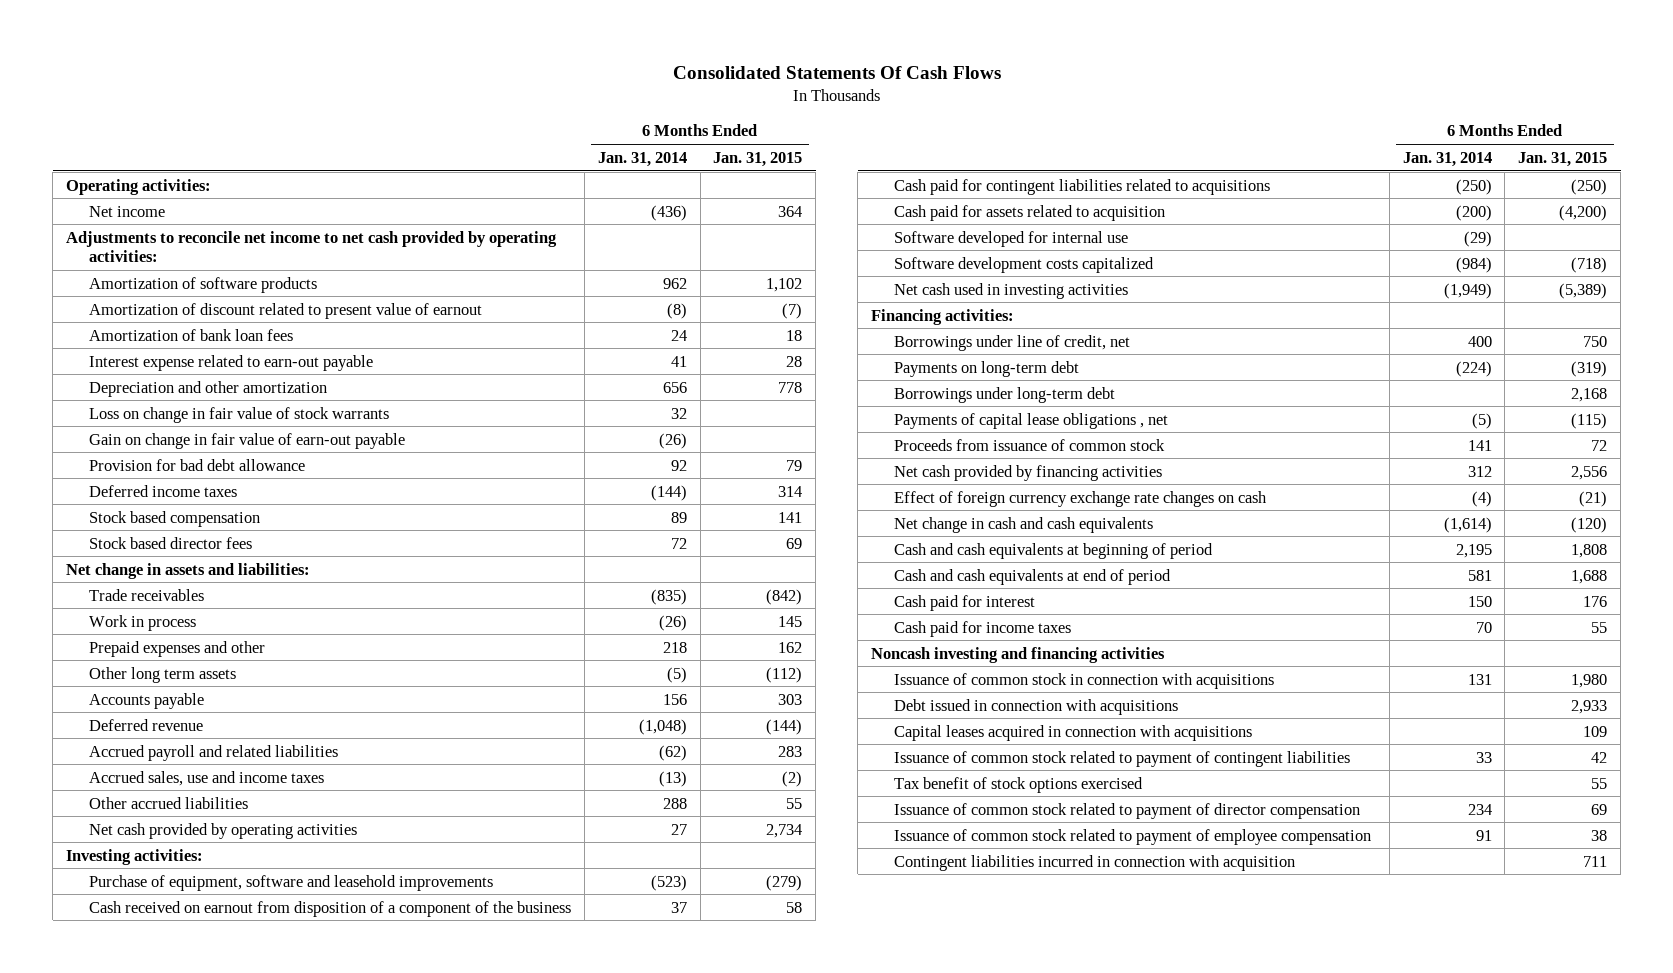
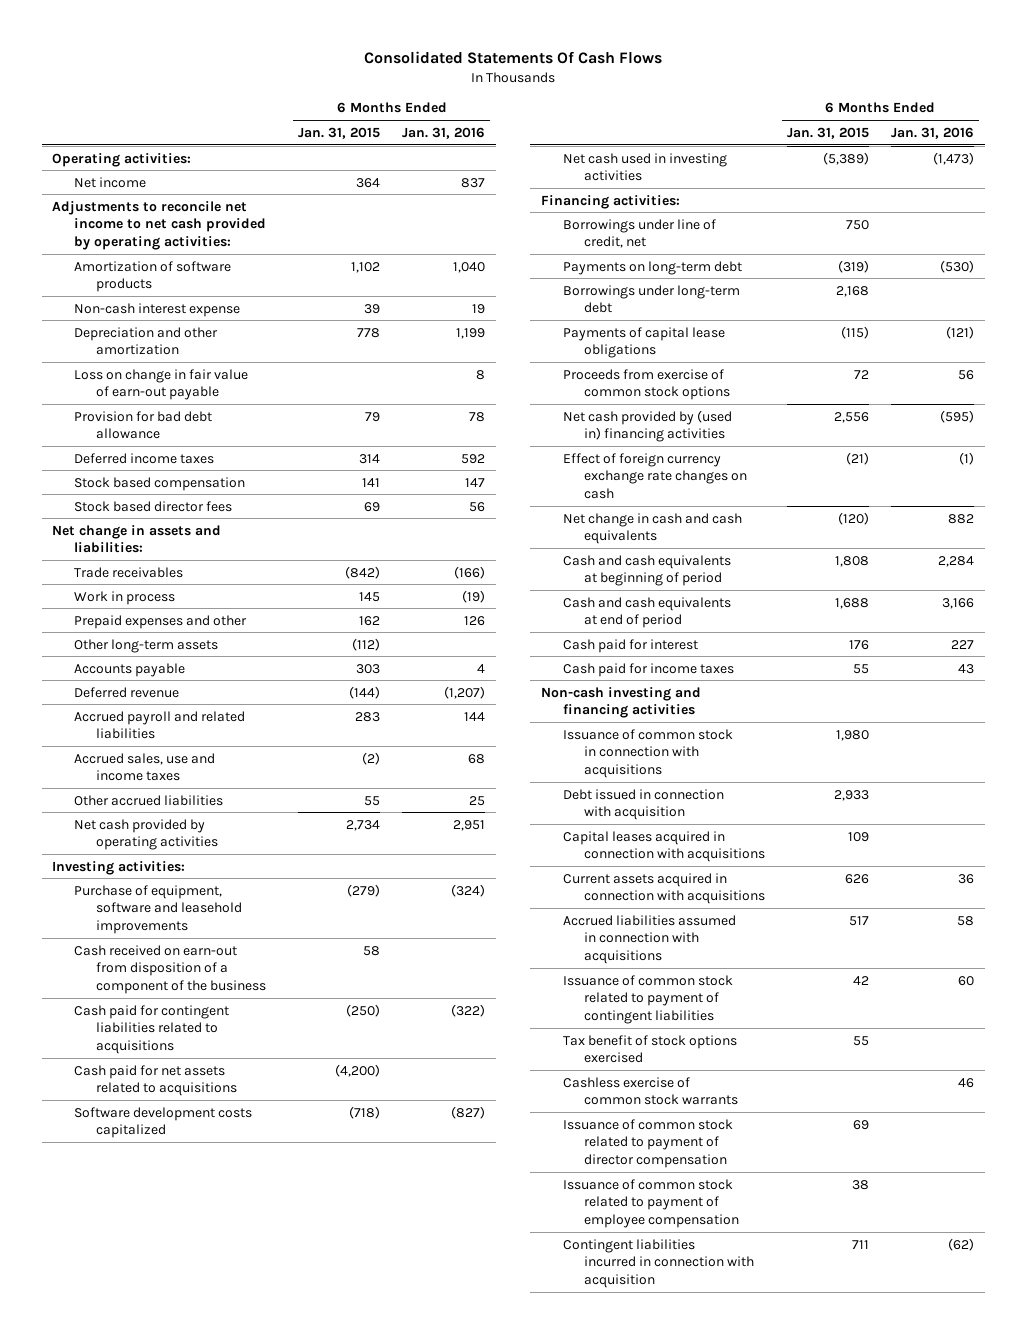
[597,151,687,167] Jan. 31, 2014 -> none
none -> [401,126,485,139] Jan. 31, 2016
[89,302,483,319] Amortization of discount related to present value of earnout -> none
[89,328,294,341] Amortization of bank loan fees -> none
[89,354,374,371] Interest expense related to earn-out payable -> none
none -> [73,302,240,317] Non-cash interest expense
[89,406,390,423] Loss on change in fair value of stock warrants -> none
[89,432,406,449] Gain on change in fair value of earn-out payable -> [73,368,248,401] Loss on change in fair value of earn-out payable
[89,666,237,683] Other long term assets -> [73,638,218,653] Other long-term assets
[89,900,572,917] Cash received on earnout from disposition of a component of the business -> [73,944,266,994] Cash received on earn-out from disposition of a component of the business
[894,230,1129,247] Software developed for internal use -> none
[894,204,1166,221] Cash paid for assets related to acquisition -> [73,1064,237,1097] Cash paid for net assets related to acquisitions
[894,412,1169,429] Payments of capital lease obligations , net -> [562,326,725,359] Payments of capital lease obligations
[894,438,1166,451] Proceeds from issuance of common stock -> [562,368,731,401] Proceeds from exercise of common stock options
[894,464,1163,481] Net cash provided by financing activities -> [562,409,732,443] Net cash provided by (used in) financing activities
[870,646,1165,663] Noncash investing and financing activities -> [541,686,702,719] Non-cash investing and financing activities
[894,698,1179,715] Debt issued in connection with acquisitions -> [562,788,724,821] Debt issued in connection with acquisition
none -> [562,872,766,905] Current assets acquired in connection with acquisitions
none -> [562,914,736,964] Accrued liabilities assumed in connection with acquisitions
none -> [562,1076,739,1106] Cashless exercise of common stock warrants

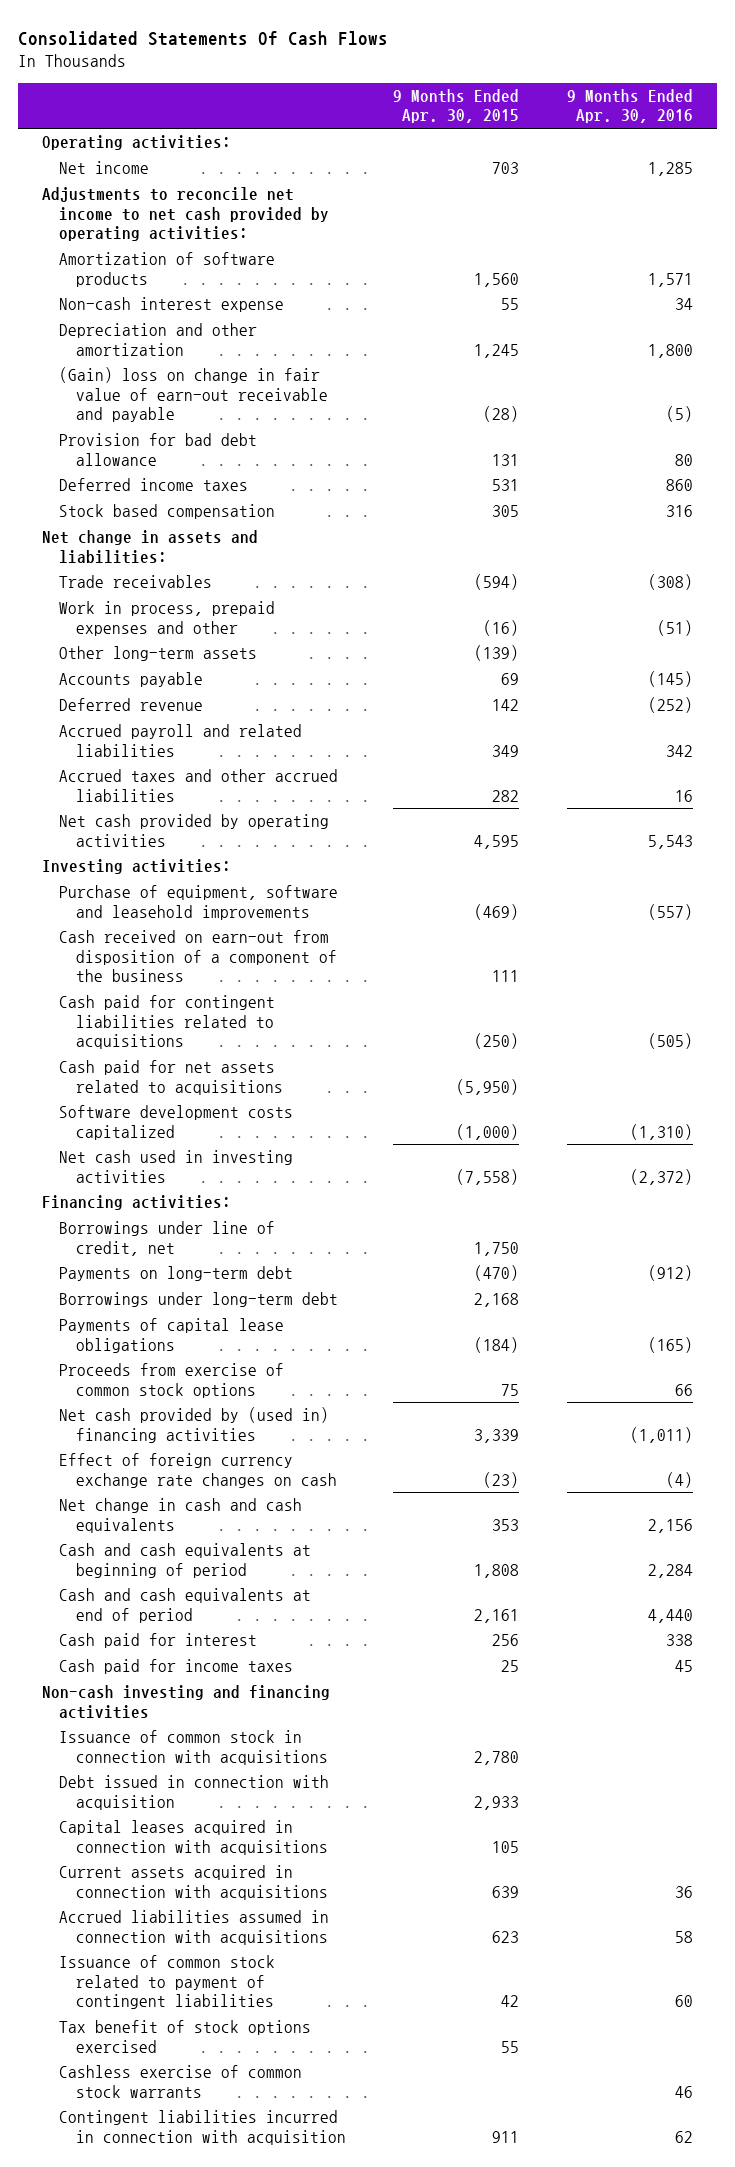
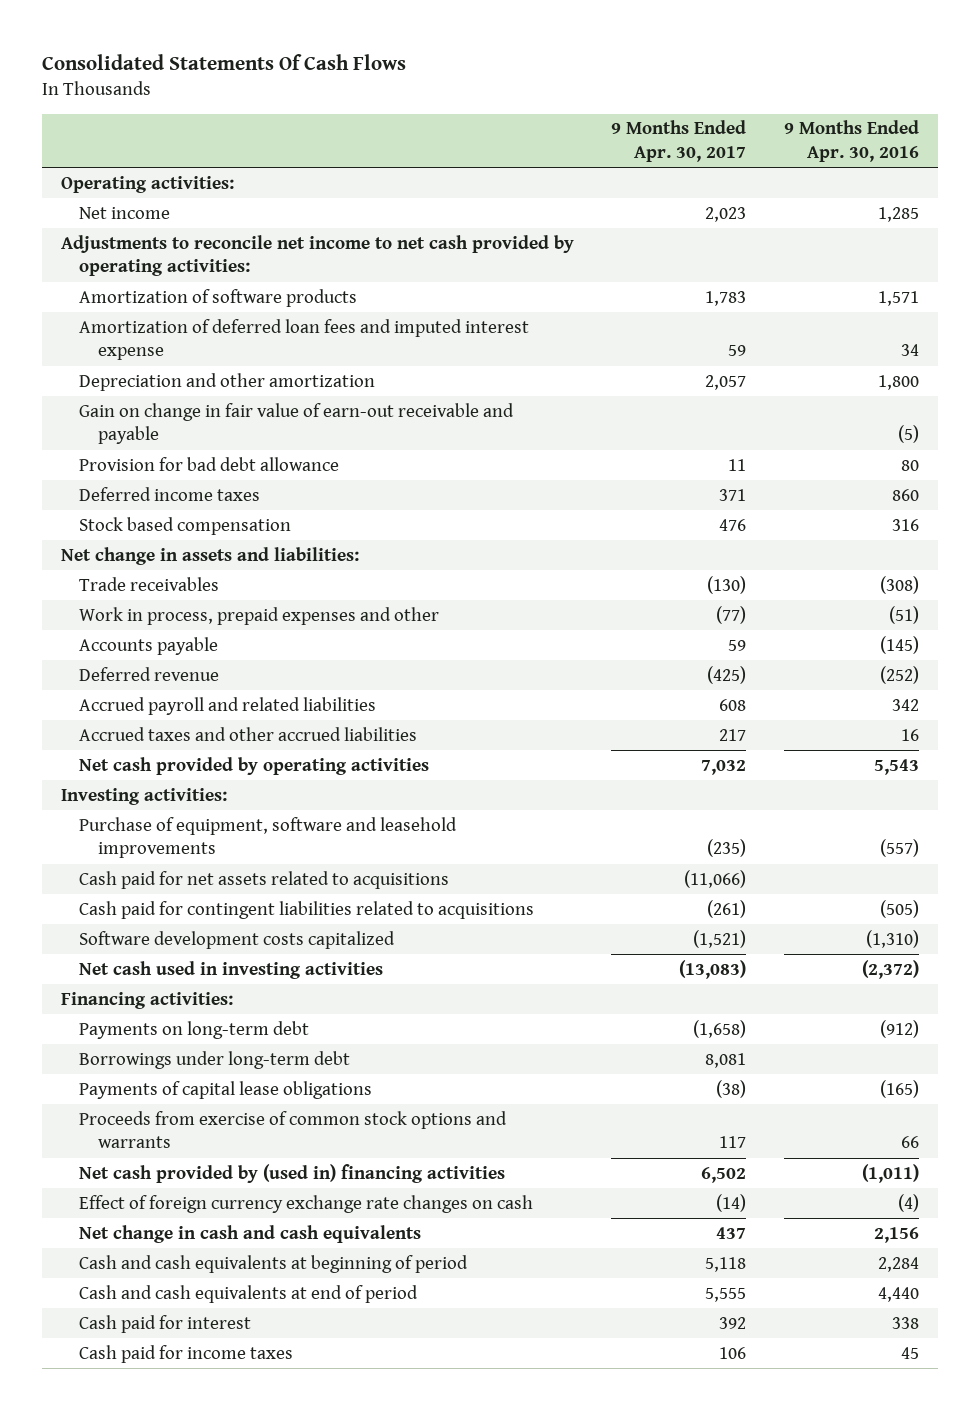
[393,89,520,124] 9 Months Ended Apr. 30, 2015 -> none
none -> [611,120,747,162] 9 Months Ended Apr. 30, 2017
[58,297,284,313] Non-cash interest expense -> none
none -> [79,318,530,361] Amortization of deferred loan fees and imputed interest expense
[58,367,328,422] (Gain) loss on change in fair value of earn-out receivable and payable -> [79,402,515,445] Gain on change in fair value of earn-out receivable and payable
[58,646,257,662] Other long-term assets -> none
[58,930,337,982] Cash received on earn-out from disposition of a component of the business -> none
[58,995,275,1049] Cash paid for contingent liabilities related to acquisitions -> [79,900,535,919] Cash paid for contingent liabilities related to acquisitions
[58,1221,275,1256] Borrowings under line of credit, net -> none
[58,1363,284,1398] Proceeds from exercise of common stock options -> [79,1110,508,1149] Proceeds from exercise of common stock options and warrants
[41,1685,330,1719] Non-cash investing and financing activities -> none
[58,1730,328,1765] Issuance of common stock in connection with acquisitions -> none
[58,1775,329,1810] Debt issued in connection with acquisition -> none
[58,1820,328,1855] Capital leases acquired in connection with acquisitions -> none
[58,1865,328,1900] Current assets acquired in connection with acquisitions -> none
[58,1910,329,1945] Accrued liabilities assumed in connection with acquisitions -> none
[58,1955,275,2009] Issuance of common stock related to payment of contingent liabilities -> none
[58,2020,311,2053] Tax benefit of stock options exercised -> none
[58,2065,302,2098] Cashless exercise of common stock warrants -> none
[58,2110,346,2145] Contingent liabilities incurred in connection with acquisition -> none

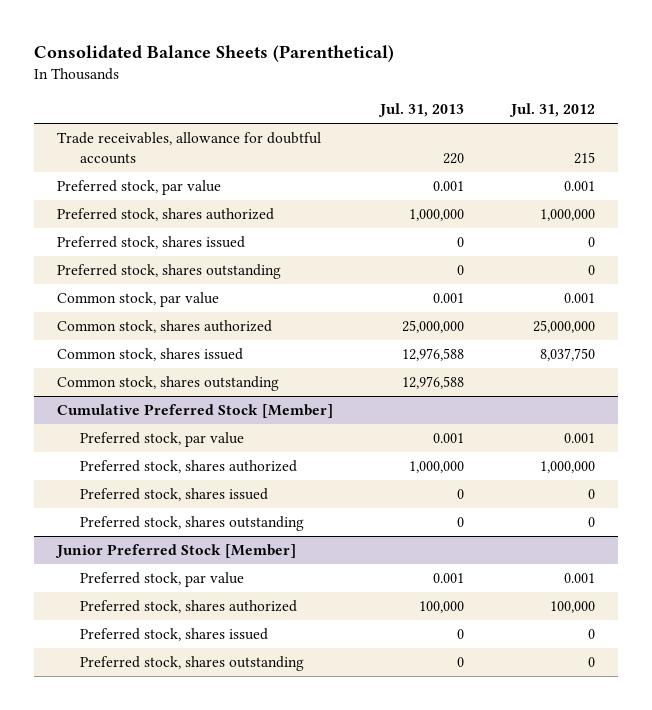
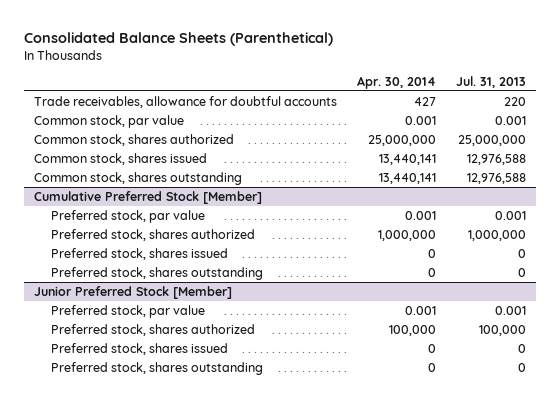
[508,103,595,118] Jul. 31, 2012 -> none
none -> [356,75,436,89] Apr. 30, 2014
[57,180,222,196] Preferred stock, par value -> none
[57,208,275,222] Preferred stock, shares authorized -> none
[57,236,246,250] Preferred stock, shares issued -> none
[57,264,282,280] Preferred stock, shares outstanding -> none

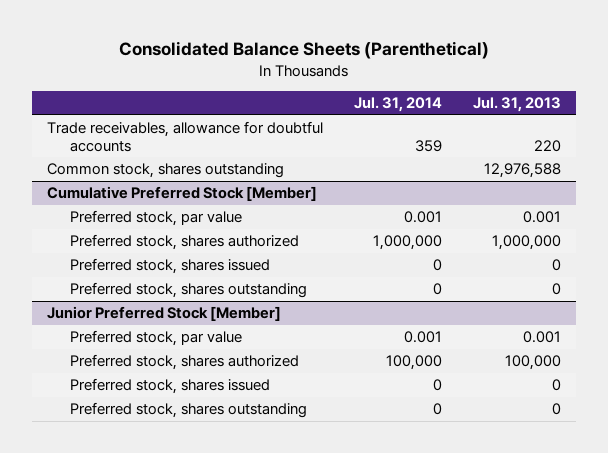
[356,75,436,89] Apr. 30, 2014 -> none
none -> [353,97,442,113] Jul. 31, 2014
[33,114,184,128] Common stock, par value -> none
[33,133,234,146] Common stock, shares authorized -> none
[33,152,207,165] Common stock, shares issued -> none

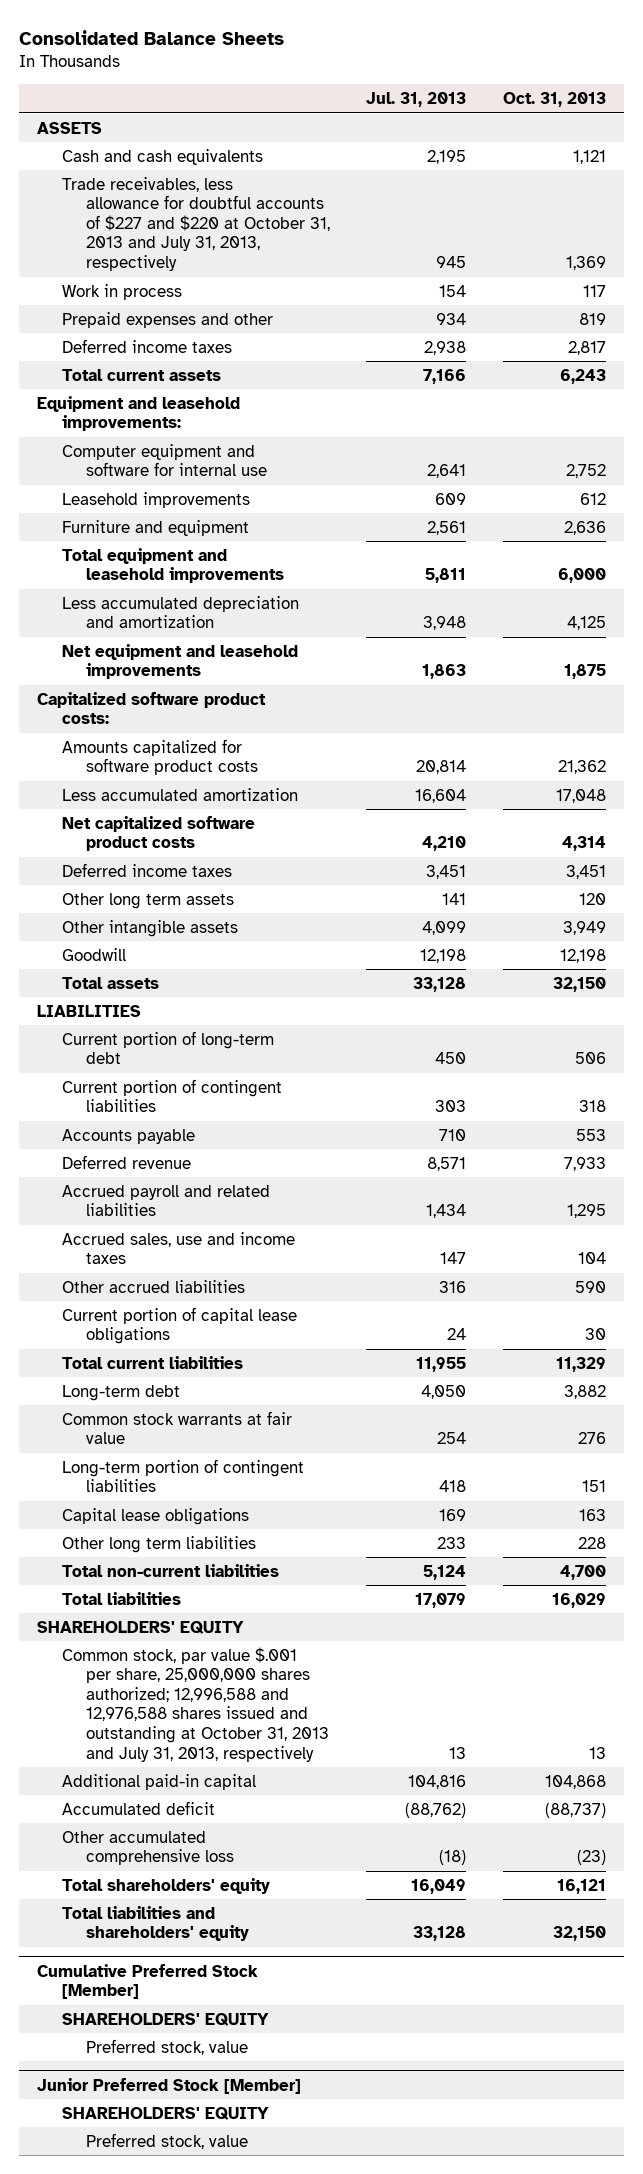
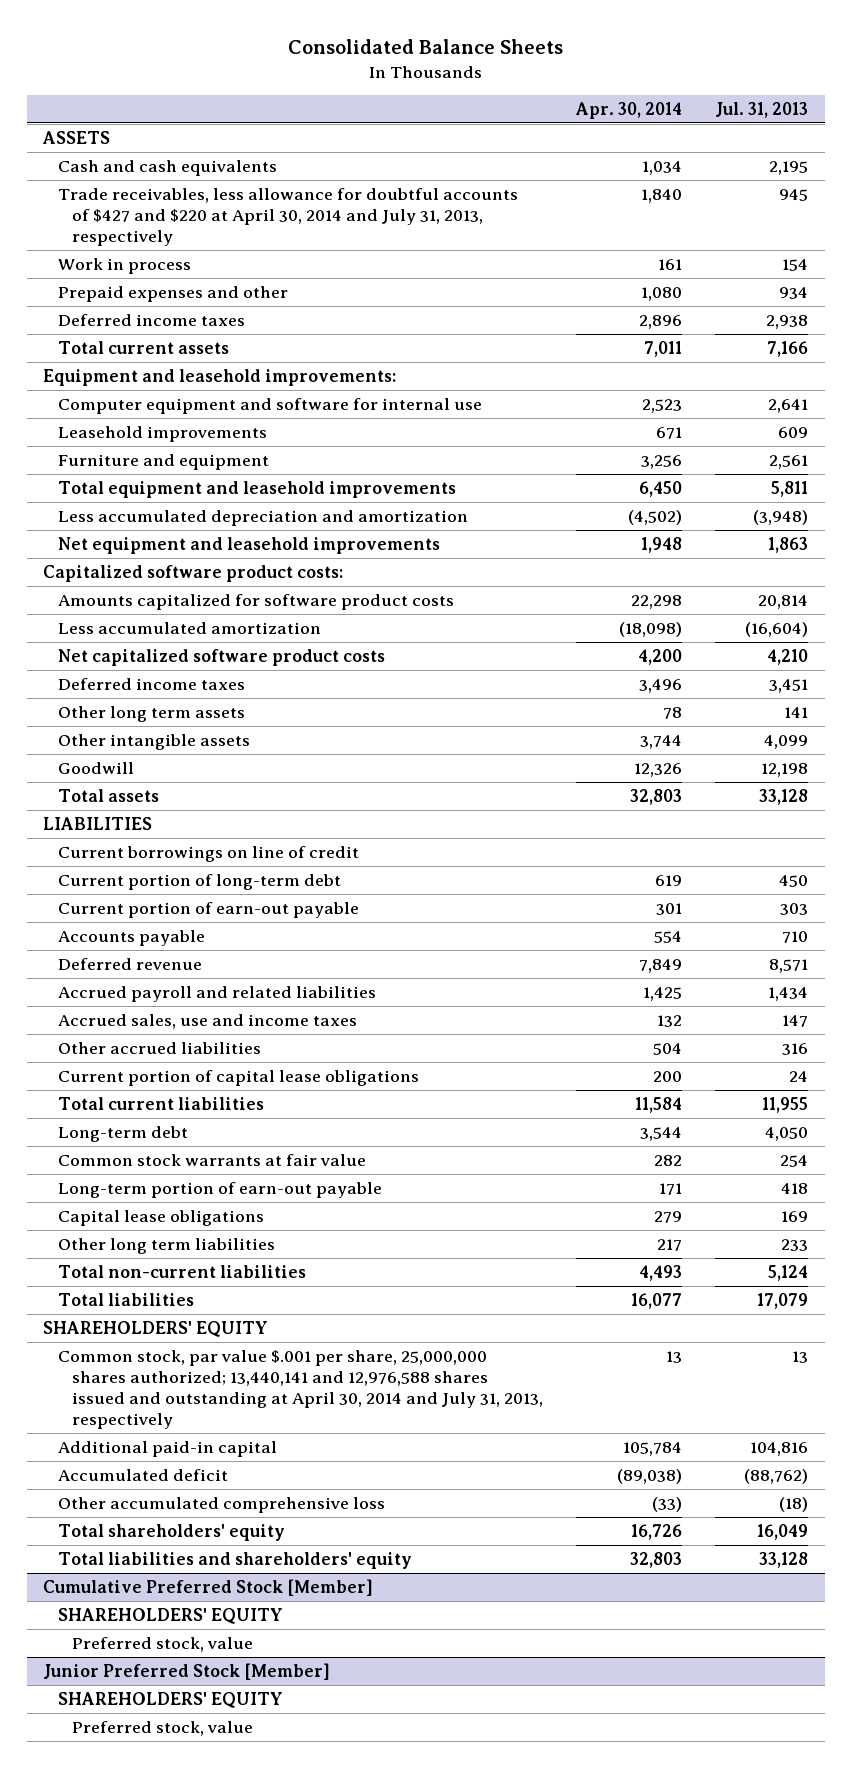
[502,91,606,107] Oct. 31, 2013 -> none
none -> [575,102,683,120] Apr. 30, 2014
[61,176,331,271] Trade receivables, less allowance for doubtful accounts of $227 and $220 at October 31, 2013 and July 31, 2013, respectively -> [57,187,518,246] Trade receivables, less allowance for doubtful accounts of $427 and $220 at April 30, 2014 and July 31, 2013, respectively
[423,616,467,631] 3,948 -> [753,509,809,525] (3,948)
[415,788,467,803] 16,604 -> [745,621,809,637] (16,604)
none -> [57,845,359,862] Current borrowings on line of credit
[61,1078,282,1113] Current portion of contingent liabilities -> [57,901,359,918] Current portion of earn-out payable
[61,1458,304,1493] Long-term portion of contingent liabilities -> [57,1181,382,1198] Long-term portion of earn-out payable
[61,1646,330,1762] Common stock, par value $.001 per share, 25,000,000 shares authorized; 12,996,588 and 12,976,588 shares issued and outstanding at October 31, 2013 and July 31, 2013, respectively -> [57,1349,544,1429] Common stock, par value $.001 per share, 25,000,000 shares authorized; 13,440,141 and 12,976,588 shares issued and outstanding at April 30, 2014 and July 31, 2013, respectively

